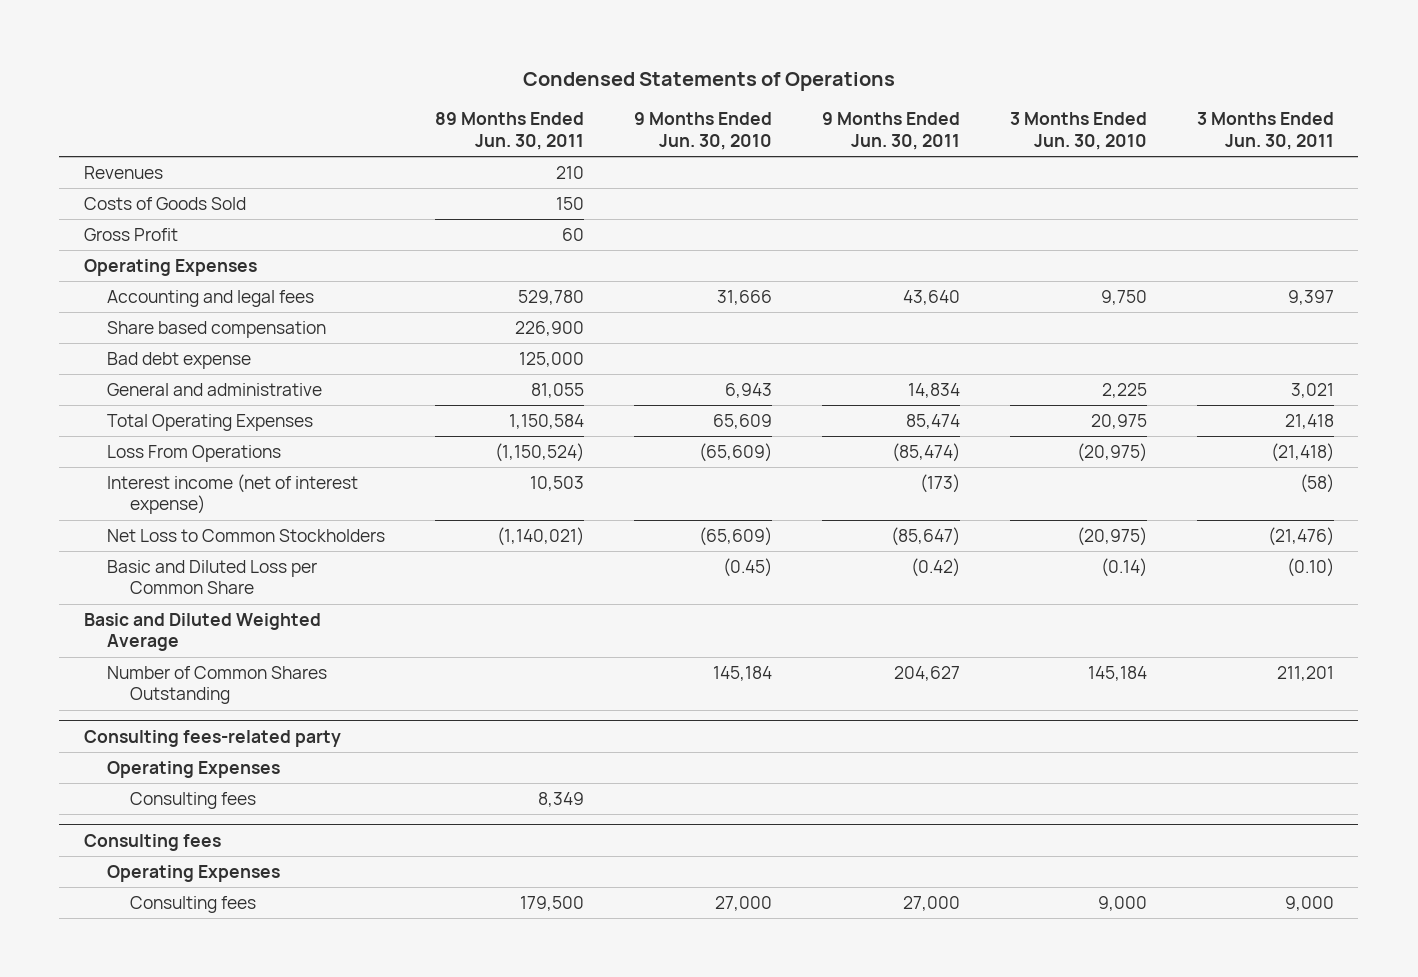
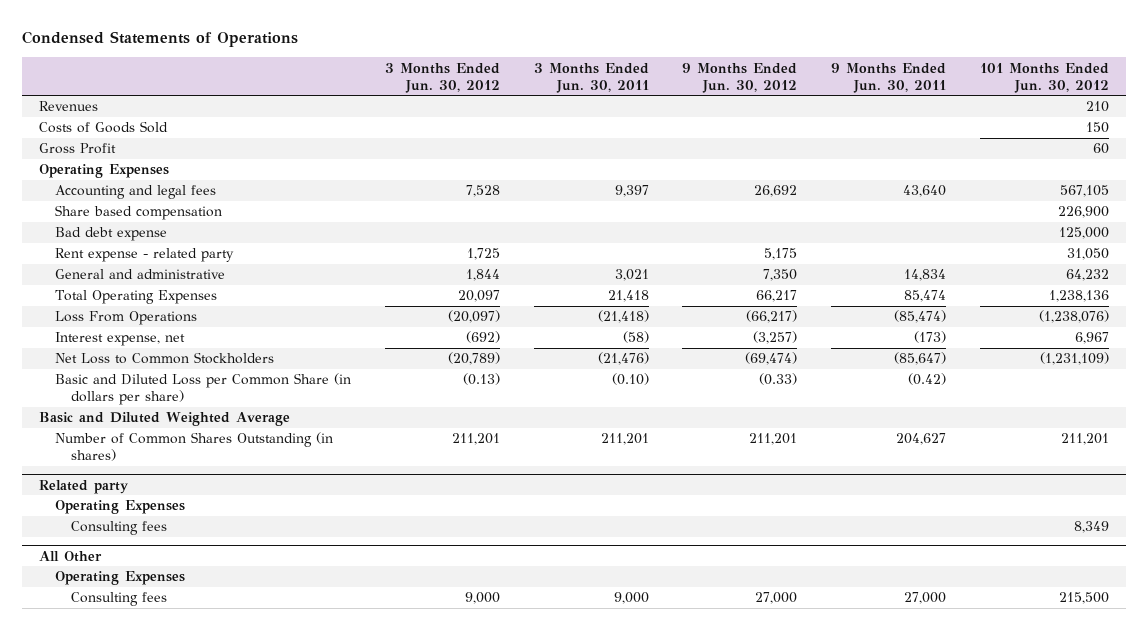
[434,112,584,150] 89 Months Ended Jun. 30, 2011 -> none
[633,112,772,150] 9 Months Ended Jun. 30, 2010 -> none
[1009,112,1147,150] 3 Months Ended Jun. 30, 2010 -> none
none -> [384,62,500,93] 3 Months Ended Jun. 30, 2012
none -> [682,62,798,93] 9 Months Ended Jun. 30, 2012
none -> [979,62,1109,93] 101 Months Ended Jun. 30, 2012
none -> [54,248,234,263] Rent expense - related party
[106,473,358,515] Interest income (net of interest expense) -> [54,332,185,347] Interest expense, net
[106,559,317,595] Basic and Diluted Loss per Common Share -> [54,373,351,406] Basic and Diluted Loss per Common Share (in dollars per share)
[106,665,327,705] Number of Common Shares Outstanding -> [54,432,333,462] Number of Common Shares Outstanding (in shares)
[84,729,342,747] Consulting fees-related party -> [38,479,128,494] Related party
[84,833,222,851] Consulting fees -> [38,550,102,562] All Other

